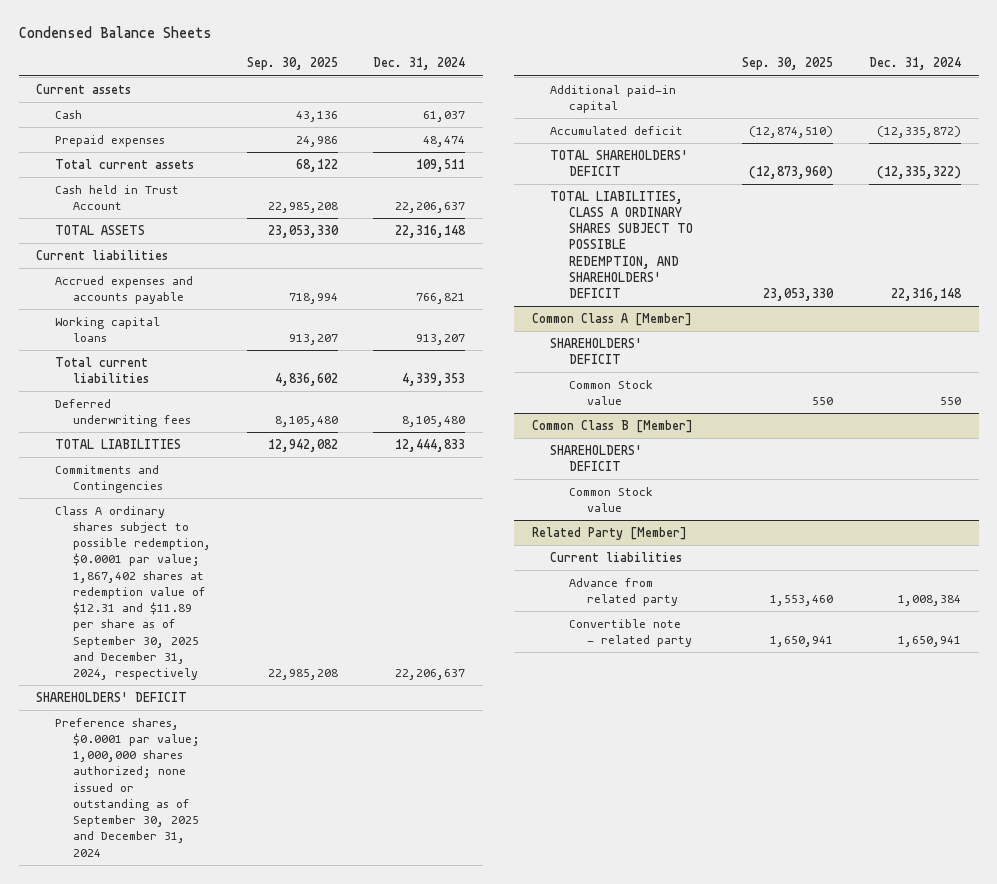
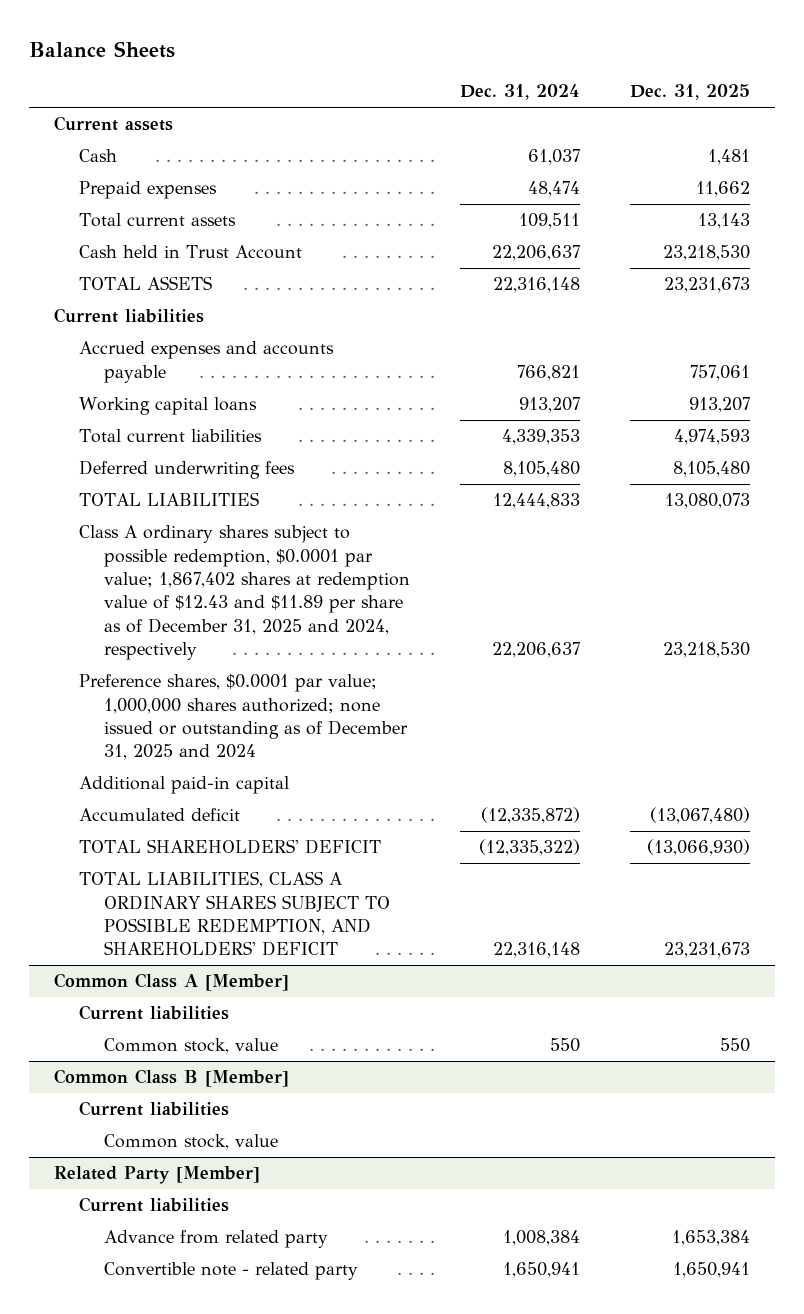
[18,26,212,39] Condensed Balance Sheets -> [28,40,175,58] Balance Sheets
[246,57,338,71] Sep. 30, 2025 -> none
none -> [630,84,751,101] Dec. 31, 2025
[54,464,163,494] Commitments and Contingencies -> none
[36,691,188,702] SHAREHOLDERS' DEFICIT -> none
[54,505,211,680] Class A ordinary shares subject to possible redemption, $0.0001 par value; 1,867,402 shares at redemption value of $12.31 and $11.89 per share as of September 30, 2025 and December 31, 2024, respectively -> [78,525,411,660] Class A ordinary shares subject to possible redemption, $0.0001 par value; 1,867,402 shares at redemption value of $12.43 and $11.89 per share as of December 31, 2025 and 2024, respectively
[54,717,200,857] Preference shares, $0.0001 par value; 1,000,000 shares authorized; none issued or outstanding as of September 30, 2025 and December 31, 2024 -> [78,674,409,761] Preference shares, $0.0001 par value; 1,000,000 shares authorized; none issued or outstanding as of December 31, 2025 and 2024
[550,337,643,365] SHAREHOLDERS' DEFICIT -> none
none -> [78,1005,229,1021] Current liabilities
[568,379,653,406] Common Stock value -> [104,1038,279,1055] Common stock, value
[550,444,643,472] SHAREHOLDERS' DEFICIT -> none
none -> [78,1101,229,1117] Current liabilities
[568,486,653,513] Common Stock value -> [104,1134,279,1151] Common stock, value

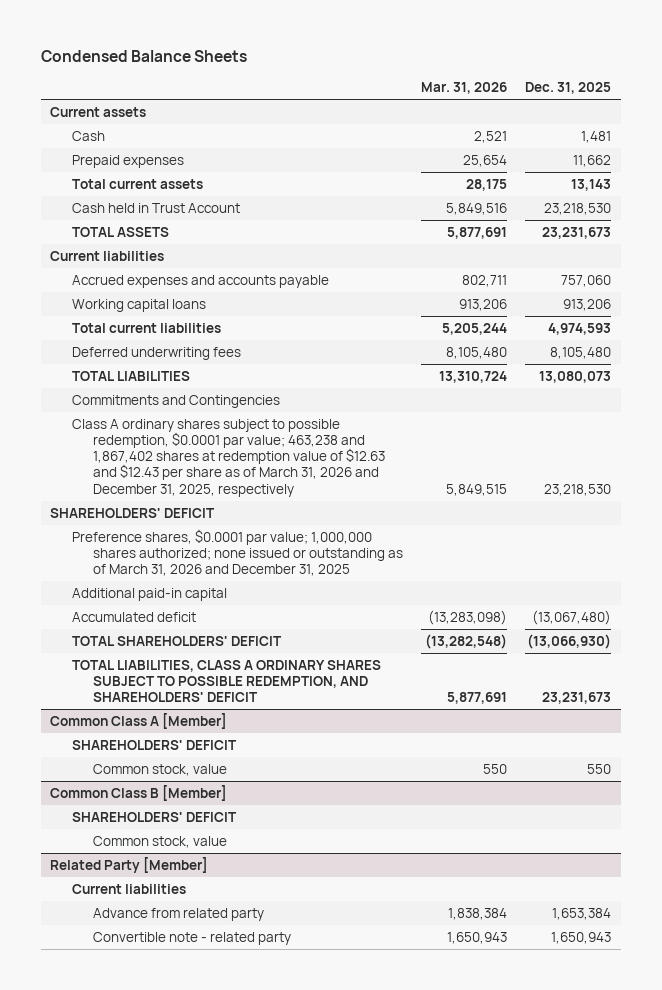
[28,40,175,58] Balance Sheets -> [41,49,248,62] Condensed Balance Sheets
[460,84,581,101] Dec. 31, 2024 -> none
none -> [421,82,508,95] Mar. 31, 2026
[690,364,751,381] 757,061 -> [561,274,612,287] 757,060
[689,397,751,414] 913,207 -> [563,298,612,311] 913,206
none -> [71,394,280,408] Commitments and Contingencies
[78,525,411,660] Class A ordinary shares subject to possible redemption, $0.0001 par value; 1,867,402 shares at redemption value of $12.43 and $11.89 per share as of December 31, 2025 and 2024, respectively -> [71,418,385,497] Class A ordinary shares subject to possible redemption, $0.0001 par value; 463,238 and 1,867,402 shares at redemption value of $12.63 and $12.43 per share as of March 31, 2026 and December 31, 2025, respectively
none -> [50,507,216,518] SHAREHOLDERS' DEFICIT
[78,674,409,761] Preference shares, $0.0001 par value; 1,000,000 shares authorized; none issued or outstanding as of December 31, 2025 and 2024 -> [71,528,403,577] Preference shares, $0.0001 par value; 1,000,000 shares authorized; none issued or outstanding as of March 31, 2026 and December 31, 2025
[78,1005,229,1021] Current liabilities -> none
none -> [71,739,237,750] SHAREHOLDERS' DEFICIT
[78,1101,229,1117] Current liabilities -> none
none -> [71,811,237,822] SHAREHOLDERS' DEFICIT
[673,1262,751,1279] 1,650,941 -> [551,931,612,944] 1,650,943

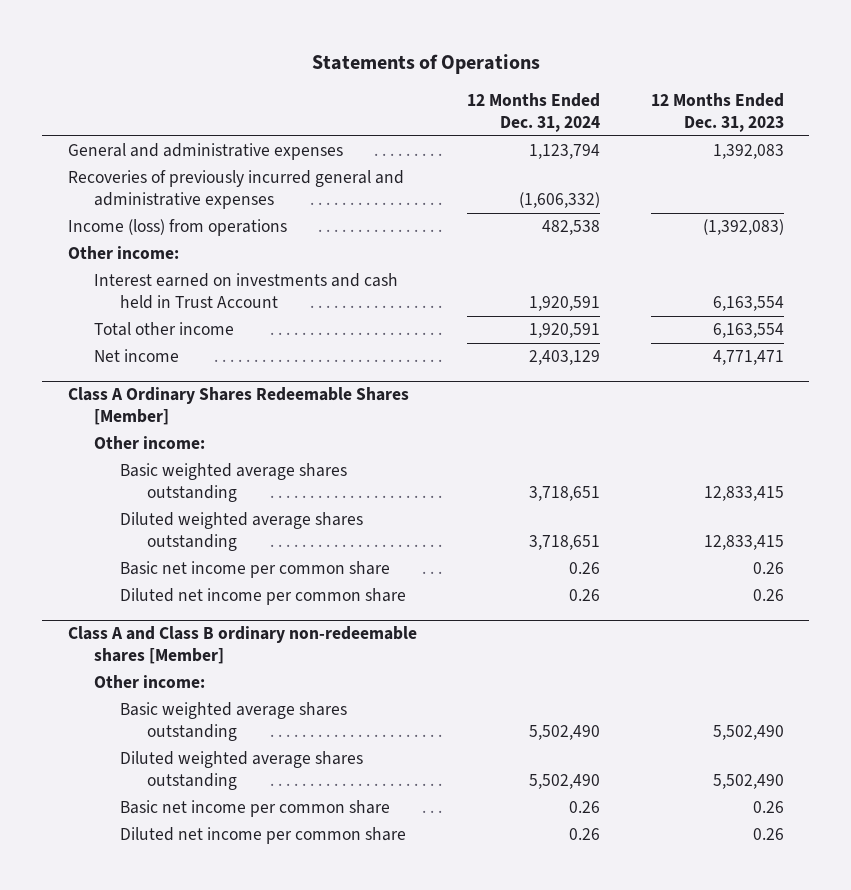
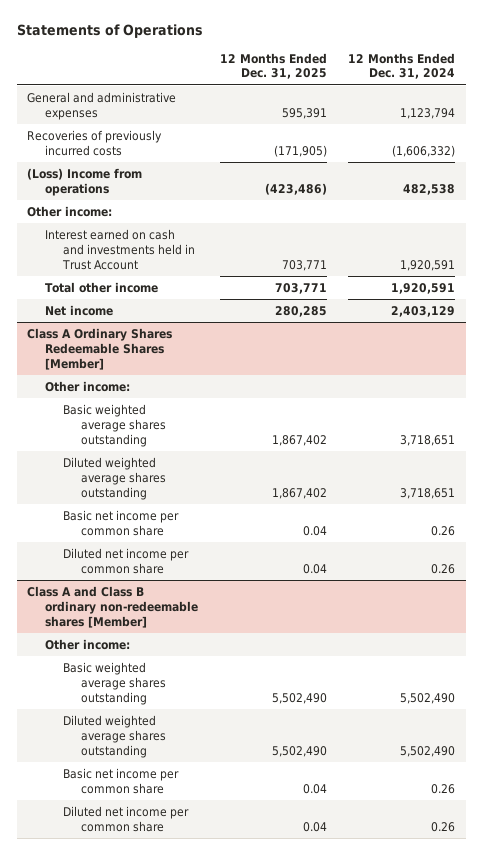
[650,93,784,133] 12 Months Ended Dec. 31, 2023 -> none
none -> [219,52,327,80] 12 Months Ended Dec. 31, 2025
[67,170,404,210] Recoveries of previously incurred general and administrative expenses -> [27,130,163,156] Recoveries of previously incurred costs
[67,219,287,237] Income (loss) from operations -> [27,168,143,196] (Loss) Income from operations
[94,273,399,310] Interest earned on investments and cash held in Trust Account -> [45,229,196,270] Interest earned on cash and investments held in Trust Account

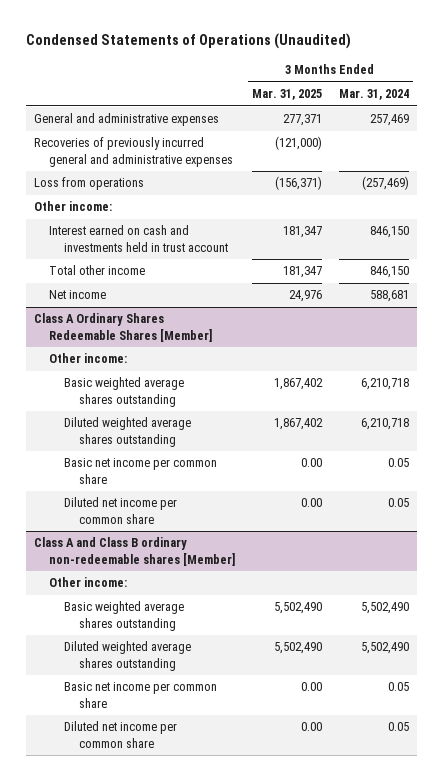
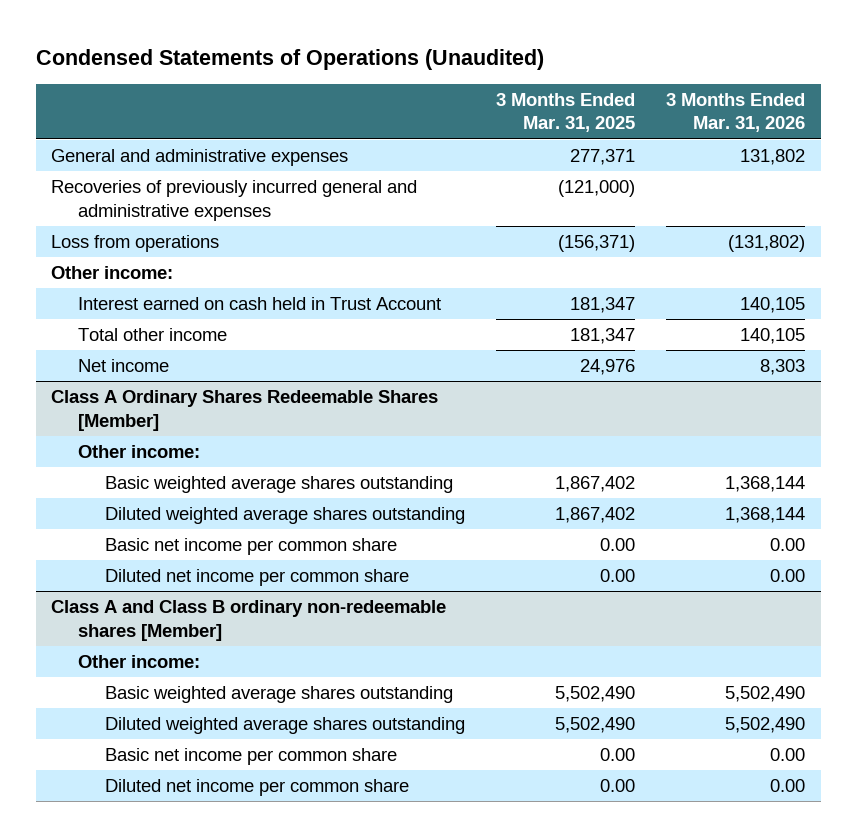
[338,89,409,101] Mar. 31, 2024 -> none
none -> [666,92,806,133] 3 Months Ended Mar. 31, 2026
[48,225,228,252] Interest earned on cash and investments held in trust account -> [78,297,442,311] Interest earned on cash held in Trust Account

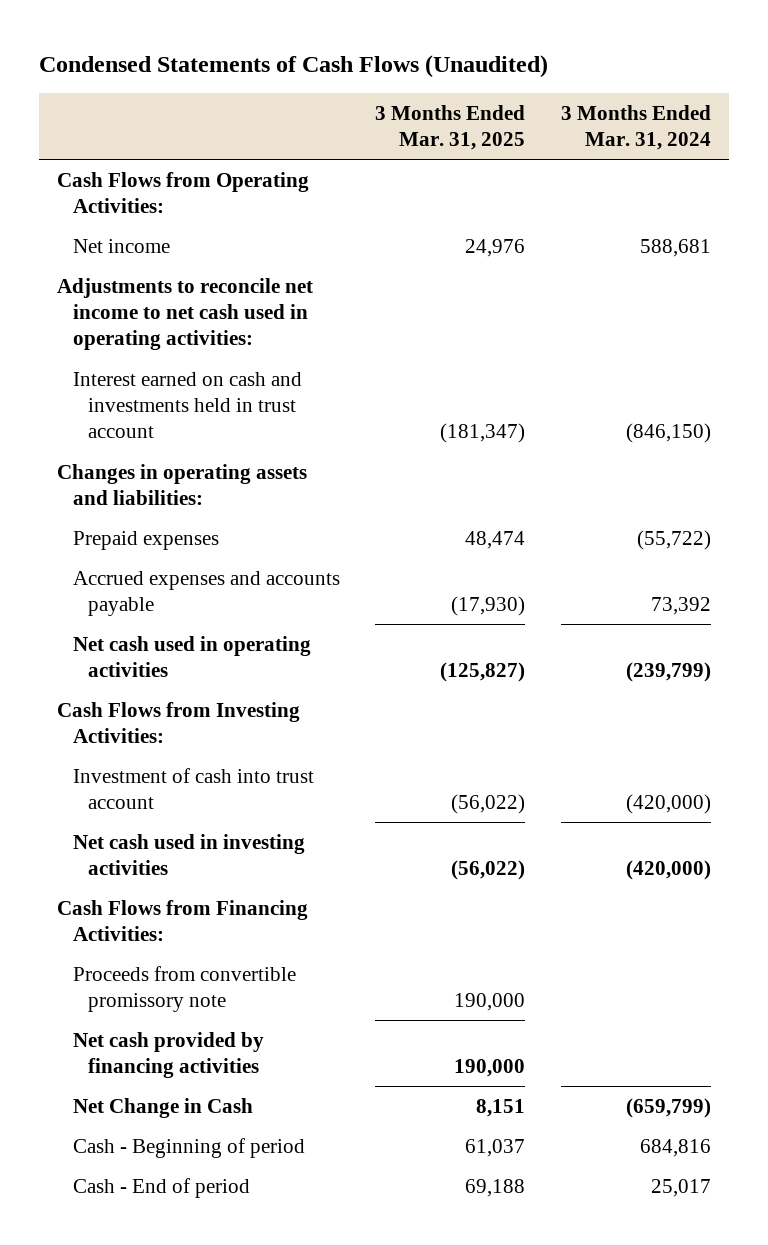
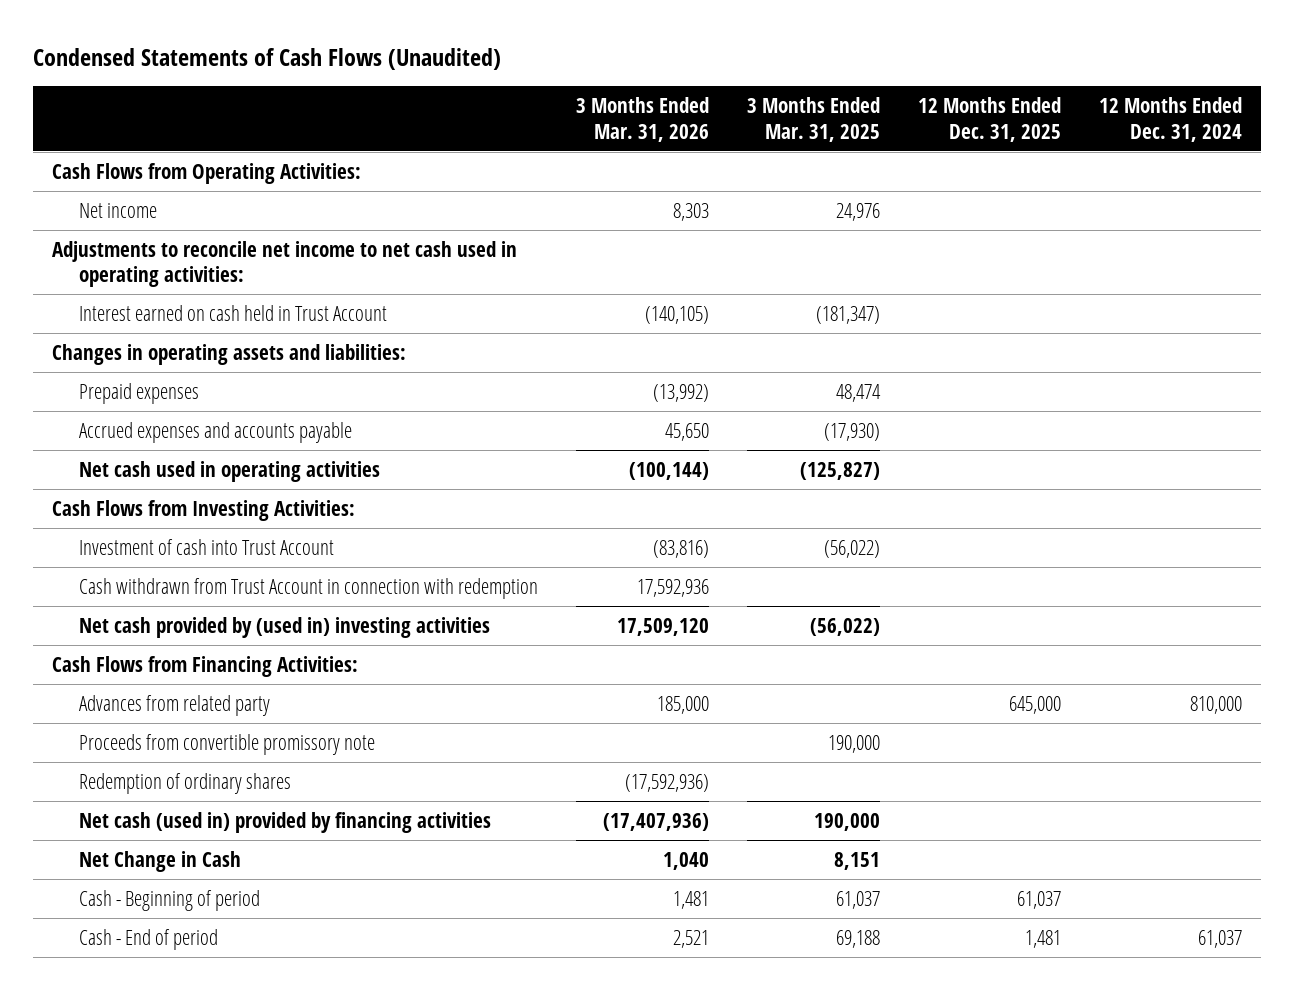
[561,104,712,150] 3 Months Ended Mar. 31, 2024 -> none
none -> [575,97,709,142] 3 Months Ended Mar. 31, 2026
none -> [918,97,1062,142] 12 Months Ended Dec. 31, 2025
none -> [1099,97,1243,142] 12 Months Ended Dec. 31, 2024
[72,371,302,439] Interest earned on cash and investments held in trust account -> [78,305,387,322] Interest earned on cash held in Trust Account
[72,767,314,810] Investment of cash into trust account -> [78,539,334,556] Investment of cash into Trust Account
none -> [78,578,538,600] Cash withdrawn from Trust Account in connection with redemption
[72,833,305,876] Net cash used in investing activities -> [78,617,490,639] Net cash provided by (used in) investing activities
none -> [78,695,270,717] Advances from related party
none -> [78,773,291,795] Redemption of ordinary shares
[72,1031,264,1079] Net cash provided by financing activities -> [78,812,491,834] Net cash (used in) provided by financing activities

